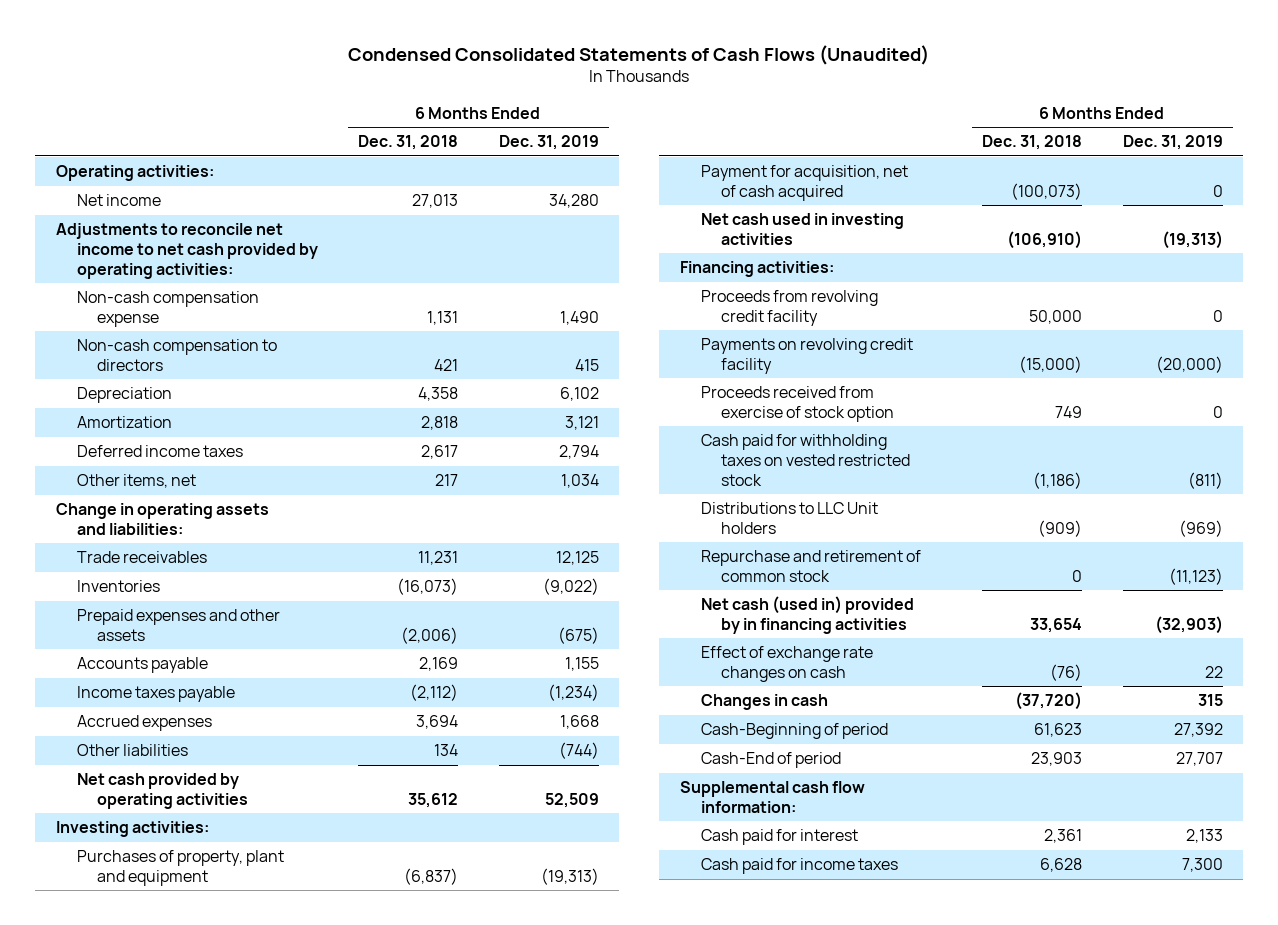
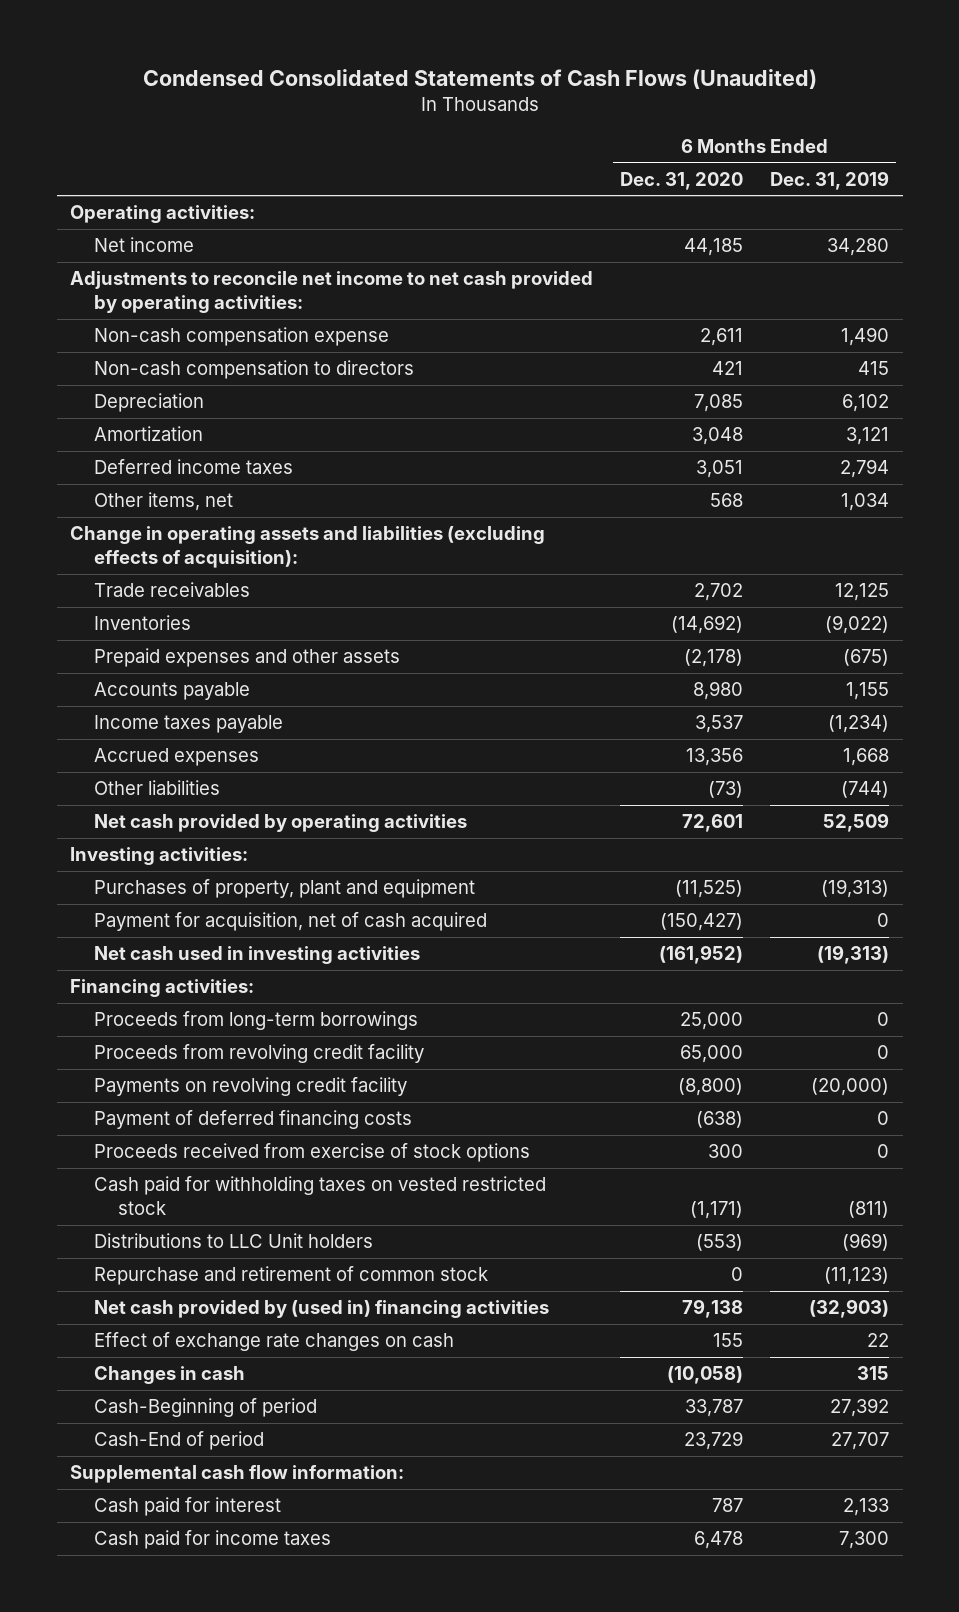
[358,135,459,151] Dec. 31, 2018 -> none
none -> [620,171,744,190] Dec. 31, 2020
[55,503,269,536] Change in operating assets and liabilities: -> [70,526,546,569] Change in operating assets and liabilities (excluding effects of acquisition):
none -> [94,1011,419,1031] Proceeds from long-term borrowings
none -> [94,1110,413,1130] Payment of deferred financing costs
[700,386,895,423] Proceeds received from exercise of stock option -> [94,1143,531,1163] Proceeds received from exercise of stock options
[700,596,914,635] Net cash (used in) provided by in financing activities -> [94,1300,550,1319] Net cash provided by (used in) financing activities

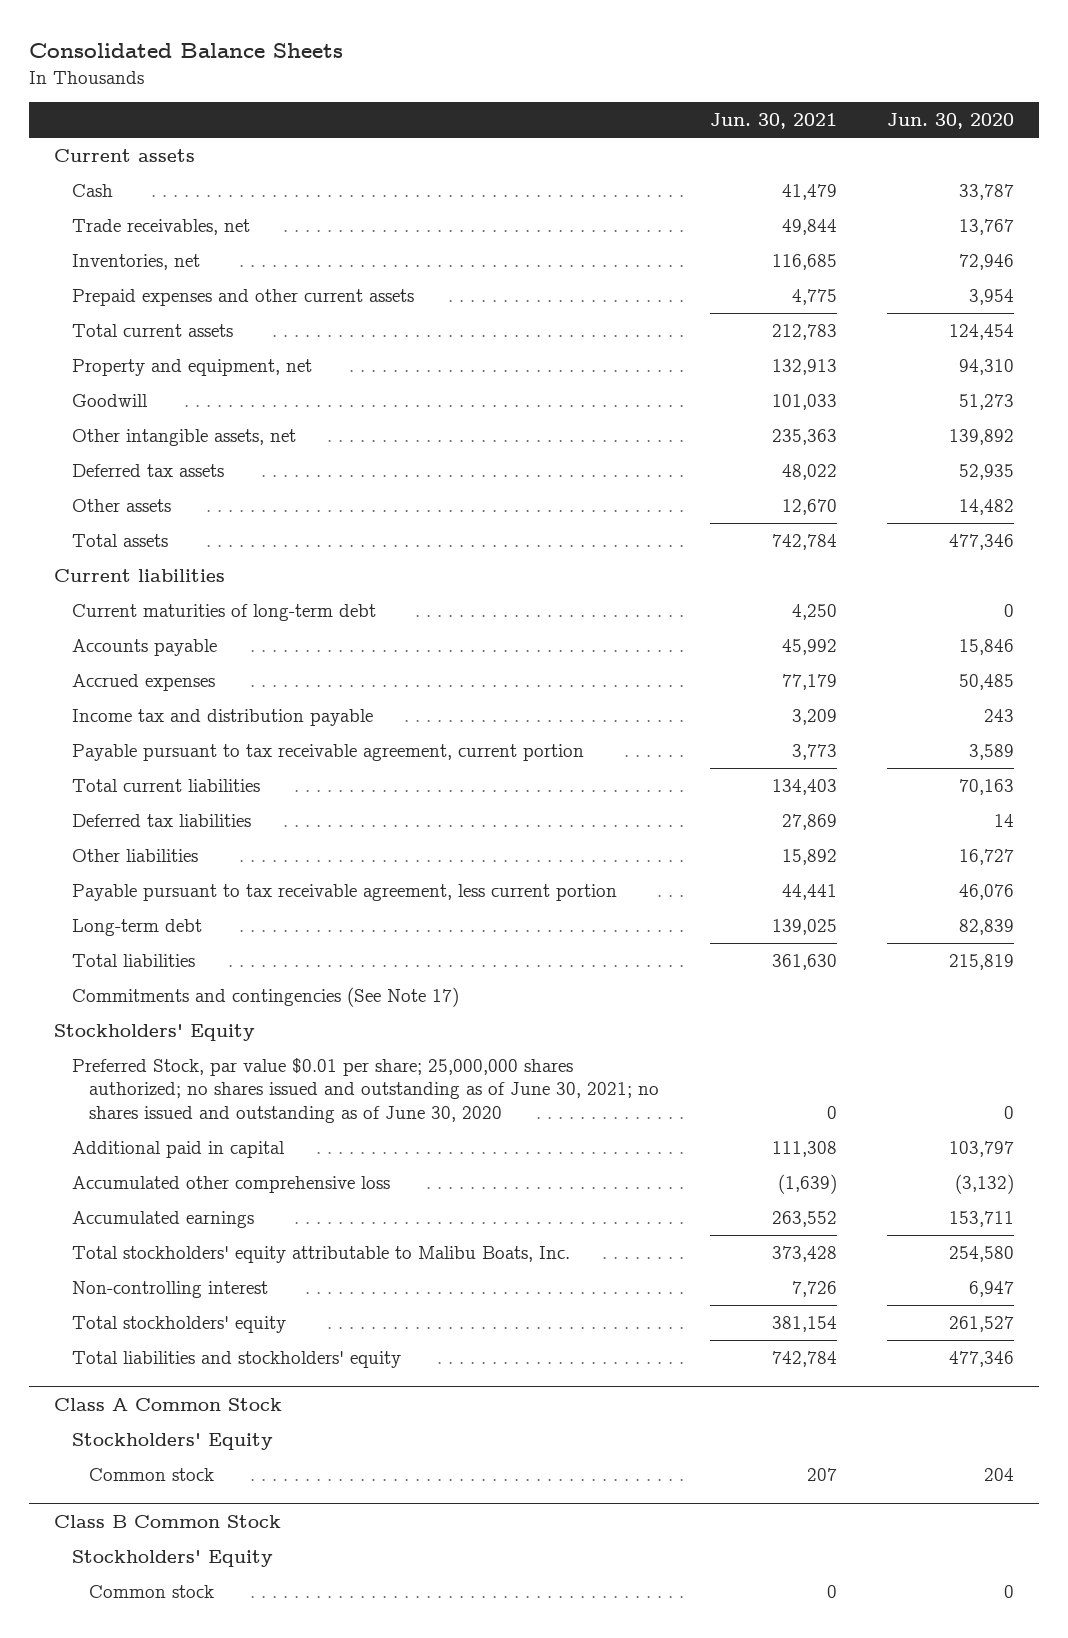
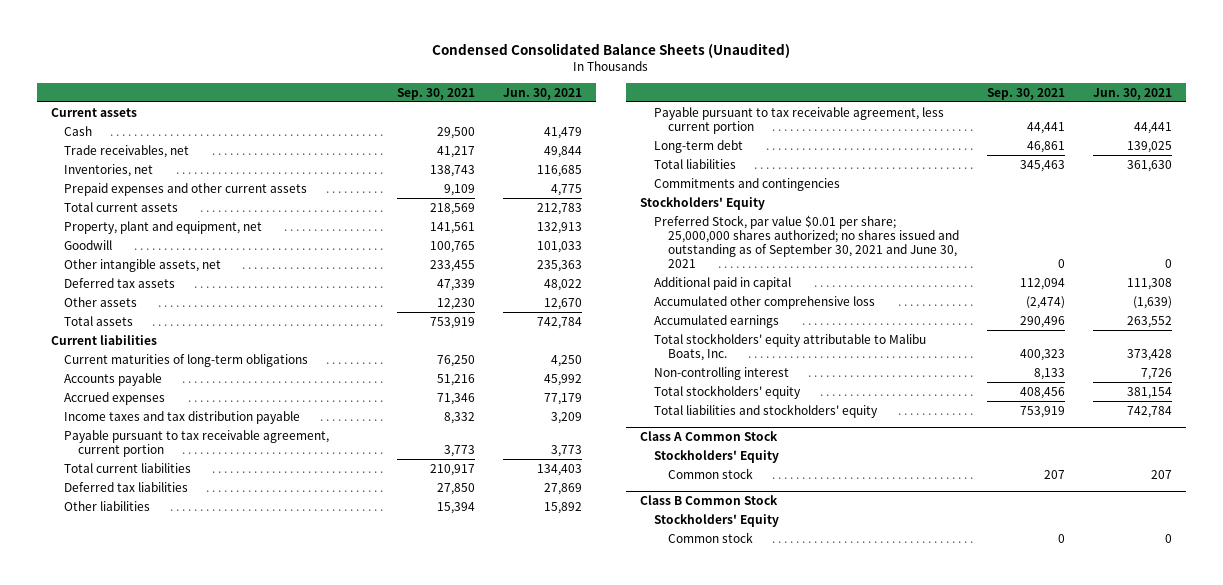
[29,43,344,59] Consolidated Balance Sheets -> [432,43,791,59] Condensed Consolidated Balance Sheets (Unaudited)
[887,113,1015,130] Jun. 30, 2020 -> none
none -> [397,87,476,100] Sep. 30, 2021
[71,358,312,376] Property and equipment, net -> [64,220,263,234] Property, plant and equipment, net
[71,603,376,621] Current maturities of long-term debt -> [64,353,309,367] Current maturities of long-term obligations
[71,708,373,726] Income tax and distribution payable -> [64,410,301,424] Income taxes and tax distribution payable
[71,986,459,1007] Commitments and contingencies (See Note 17) -> [653,177,840,191] Commitments and contingencies
[71,1057,660,1123] Preferred Stock, par value $0.01 per share; 25,000,000 shares authorized; no shares issued and outstanding as of June 30, 2021; no shares issued and outstanding as of June 30, 2020 -> [653,214,959,269] Preferred Stock, par value $0.01 per share; 25,000,000 shares authorized; no shares issued and outstanding as of September 30, 2021 and June 30, 2021

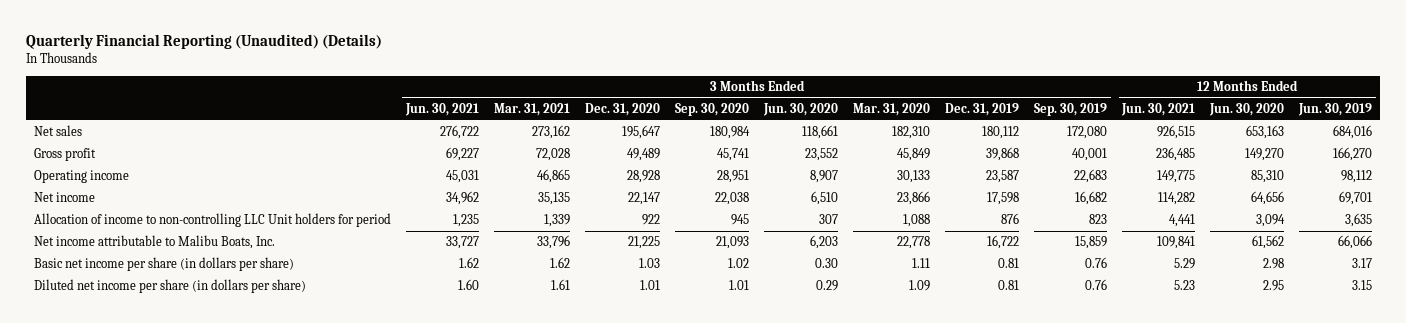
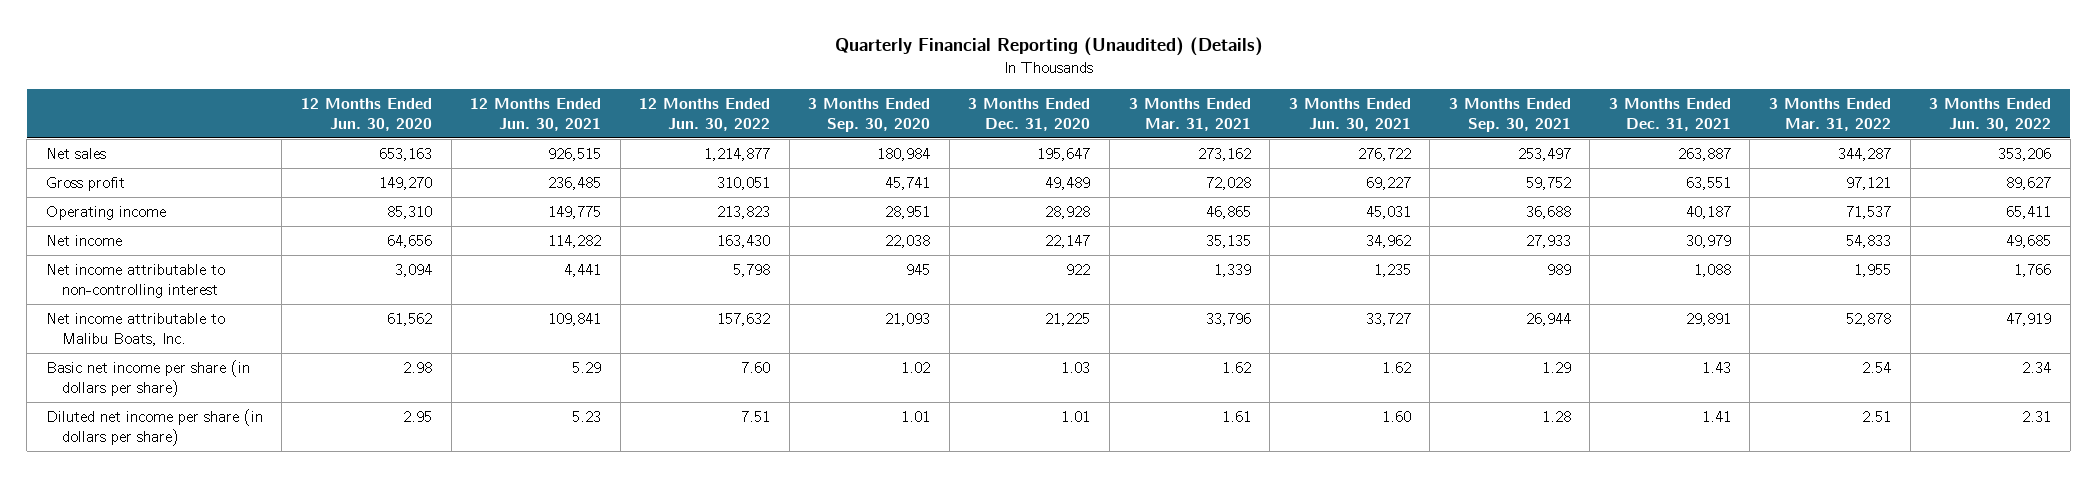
[763,103,839,117] Jun. 30, 2020 -> none
[853,103,931,117] Mar. 31, 2020 -> none
[945,103,1020,117] Dec. 31, 2019 -> none
[1034,103,1108,117] Sep. 30, 2019 -> none
[1298,103,1373,117] Jun. 30, 2019 -> none
none -> [639,97,771,131] 12 Months Ended Jun. 30, 2022
none -> [1448,97,1571,132] 3 Months Ended Sep. 30, 2021
none -> [1608,97,1731,131] 3 Months Ended Dec. 31, 2021
none -> [1768,97,1891,131] 3 Months Ended Mar. 31, 2022
none -> [1929,97,2052,131] 3 Months Ended Jun. 30, 2022
[33,213,391,228] Allocation of income to non-controlling LLC Unit holders for period -> [45,264,225,299] Net income attributable to non-controlling interest

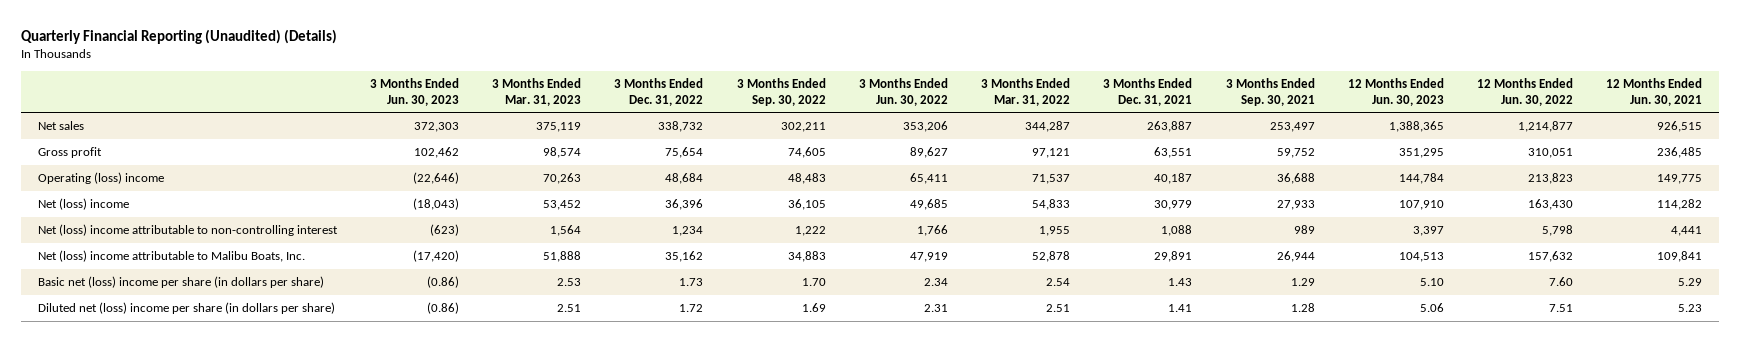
[301,97,433,131] 12 Months Ended Jun. 30, 2020 -> none
[808,97,931,132] 3 Months Ended Sep. 30, 2020 -> none
[968,97,1091,131] 3 Months Ended Dec. 31, 2020 -> none
[1128,97,1251,131] 3 Months Ended Mar. 31, 2021 -> none
[1288,97,1411,131] 3 Months Ended Jun. 30, 2021 -> none
none -> [369,77,459,106] 3 Months Ended Jun. 30, 2023
none -> [492,77,582,106] 3 Months Ended Mar. 31, 2023
none -> [614,77,704,106] 3 Months Ended Dec. 31, 2022
none -> [736,77,826,106] 3 Months Ended Sep. 30, 2022
none -> [1347,77,1444,106] 12 Months Ended Jun. 30, 2023
[45,206,166,221] Operating income -> [37,171,164,184] Operating (loss) income
[45,235,122,247] Net income -> [37,197,129,210] Net (loss) income
[45,264,225,299] Net income attributable to non-controlling interest -> [37,223,338,236] Net (loss) income attributable to non-controlling interest
[45,313,225,347] Net income attributable to Malibu Boats, Inc. -> [37,249,305,262] Net (loss) income attributable to Malibu Boats, Inc.
[45,360,250,398] Basic net income per share (in dollars per share) -> [37,275,324,288] Basic net (loss) income per share (in dollars per share)
[45,409,263,447] Diluted net income per share (in dollars per share) -> [37,301,335,314] Diluted net (loss) income per share (in dollars per share)

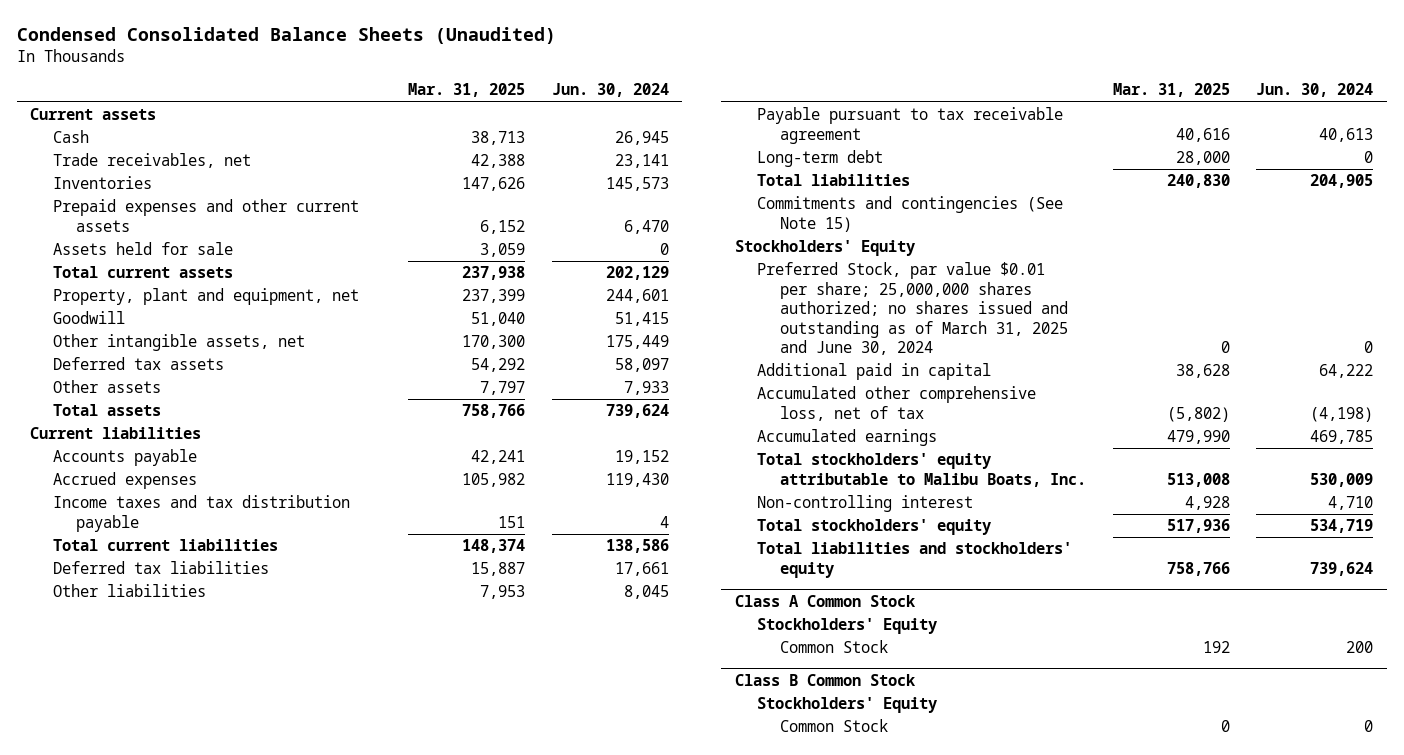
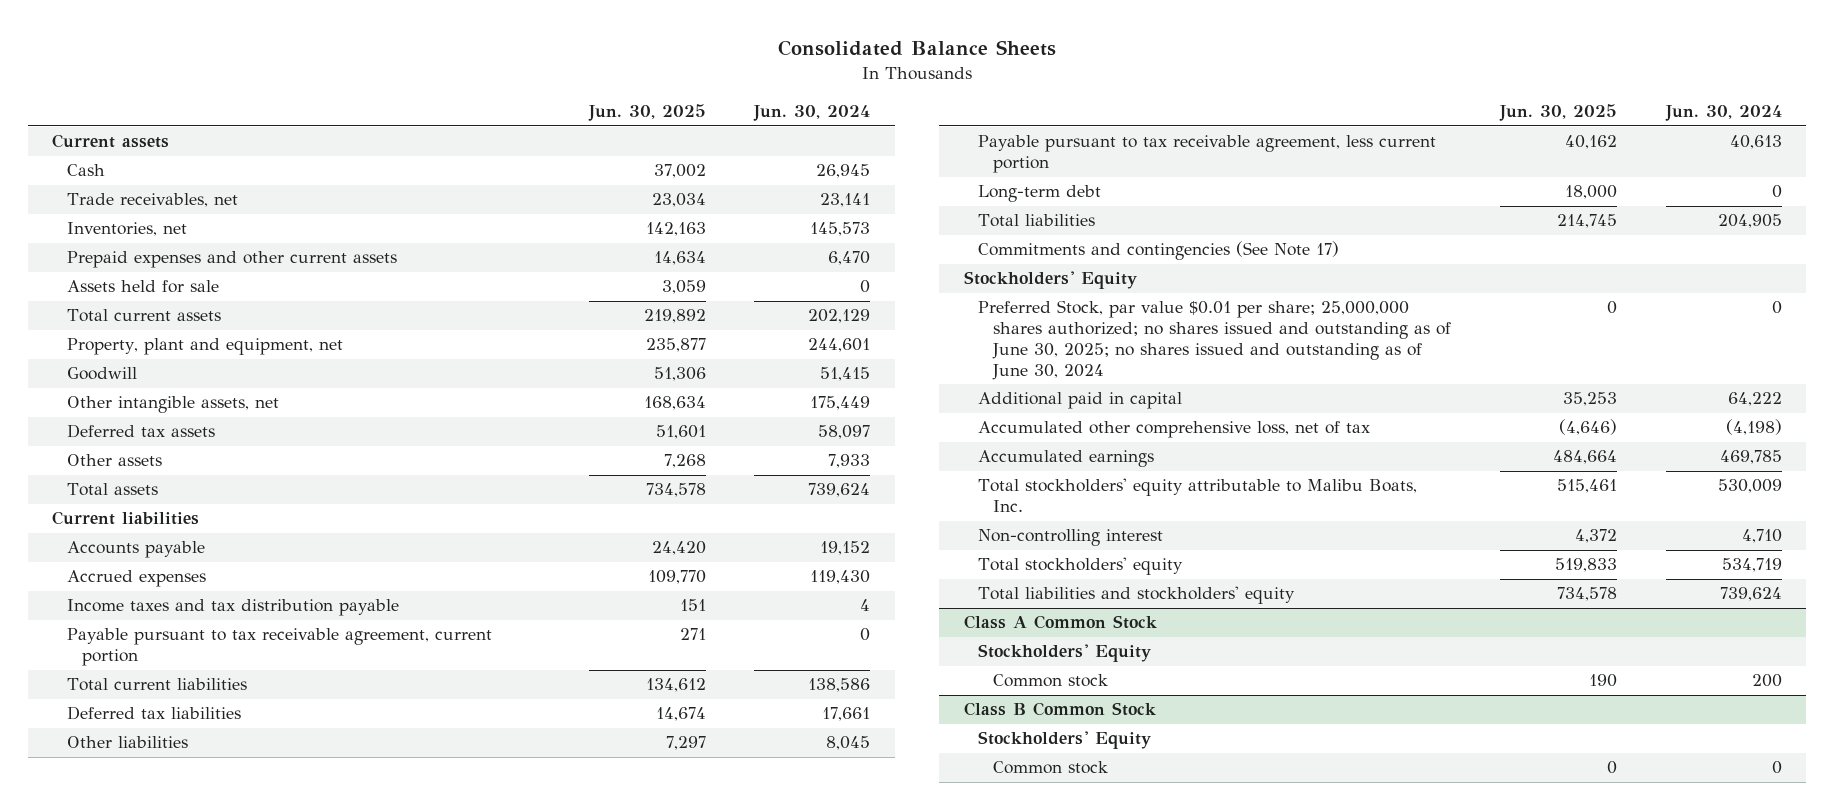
[17,27,557,45] Condensed Consolidated Balance Sheets (Unaudited) -> [777,40,1056,57] Consolidated Balance Sheets
[408,83,526,98] Mar. 31, 2025 -> none
none -> [587,104,706,122] Jun. 30, 2025
[53,176,153,190] Inventories -> [67,222,188,237] Inventories, net
none -> [67,628,493,667] Payable pursuant to tax receivable agreement, current portion
[757,107,1064,144] Payable pursuant to tax receivable agreement -> [978,135,1437,174] Payable pursuant to tax receivable agreement, less current portion
[757,196,1064,232] Commitments and contingencies (See Note 15) -> [978,241,1340,261] Commitments and contingencies (See Note 17)
[757,262,1068,356] Preferred Stock, par value $0.01 per share; 25,000,000 shares authorized; no shares issued and outstanding as of March 31, 2025 and June 30, 2024 -> [978,300,1452,381] Preferred Stock, par value $0.01 per share; 25,000,000 shares authorized; no shares issued and outstanding as of June 30, 2025; no shares issued and outstanding as of June 30, 2024
[779,640,888,654] Common Stock -> [993,674,1109,688] Common stock
[779,719,888,733] Common Stock -> [993,761,1109,775] Common stock

